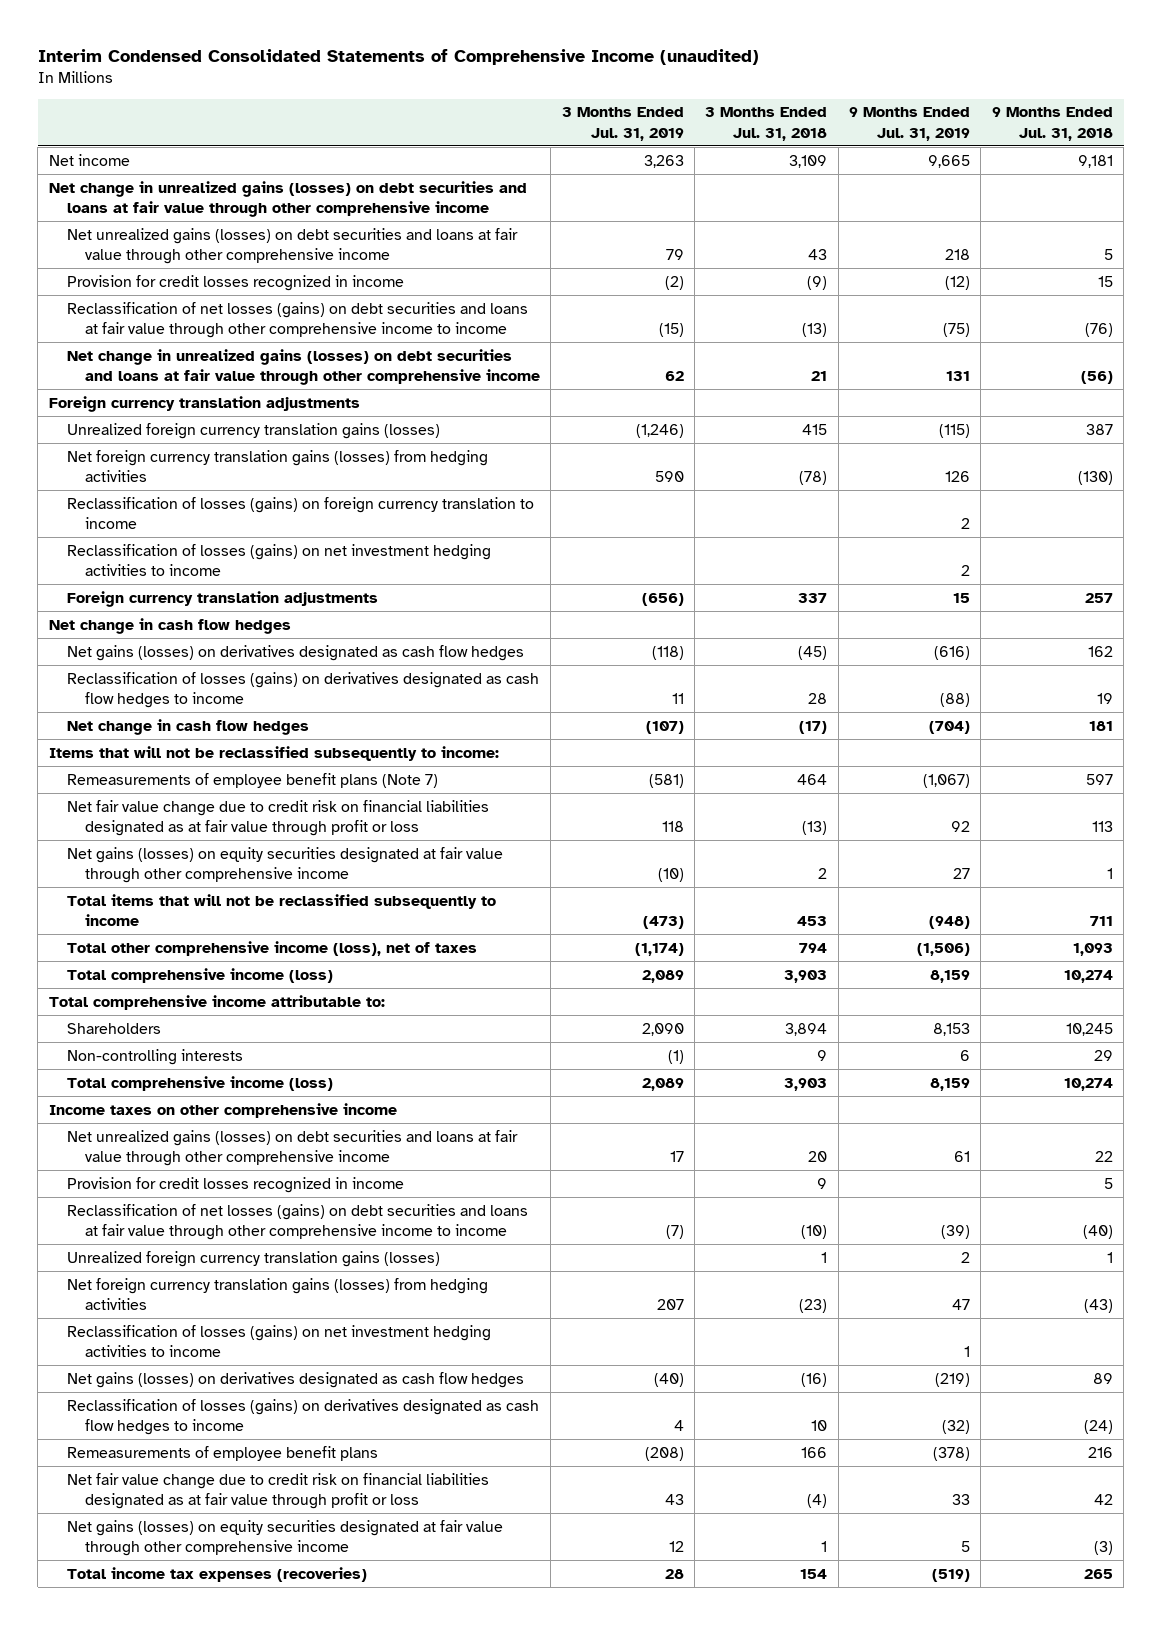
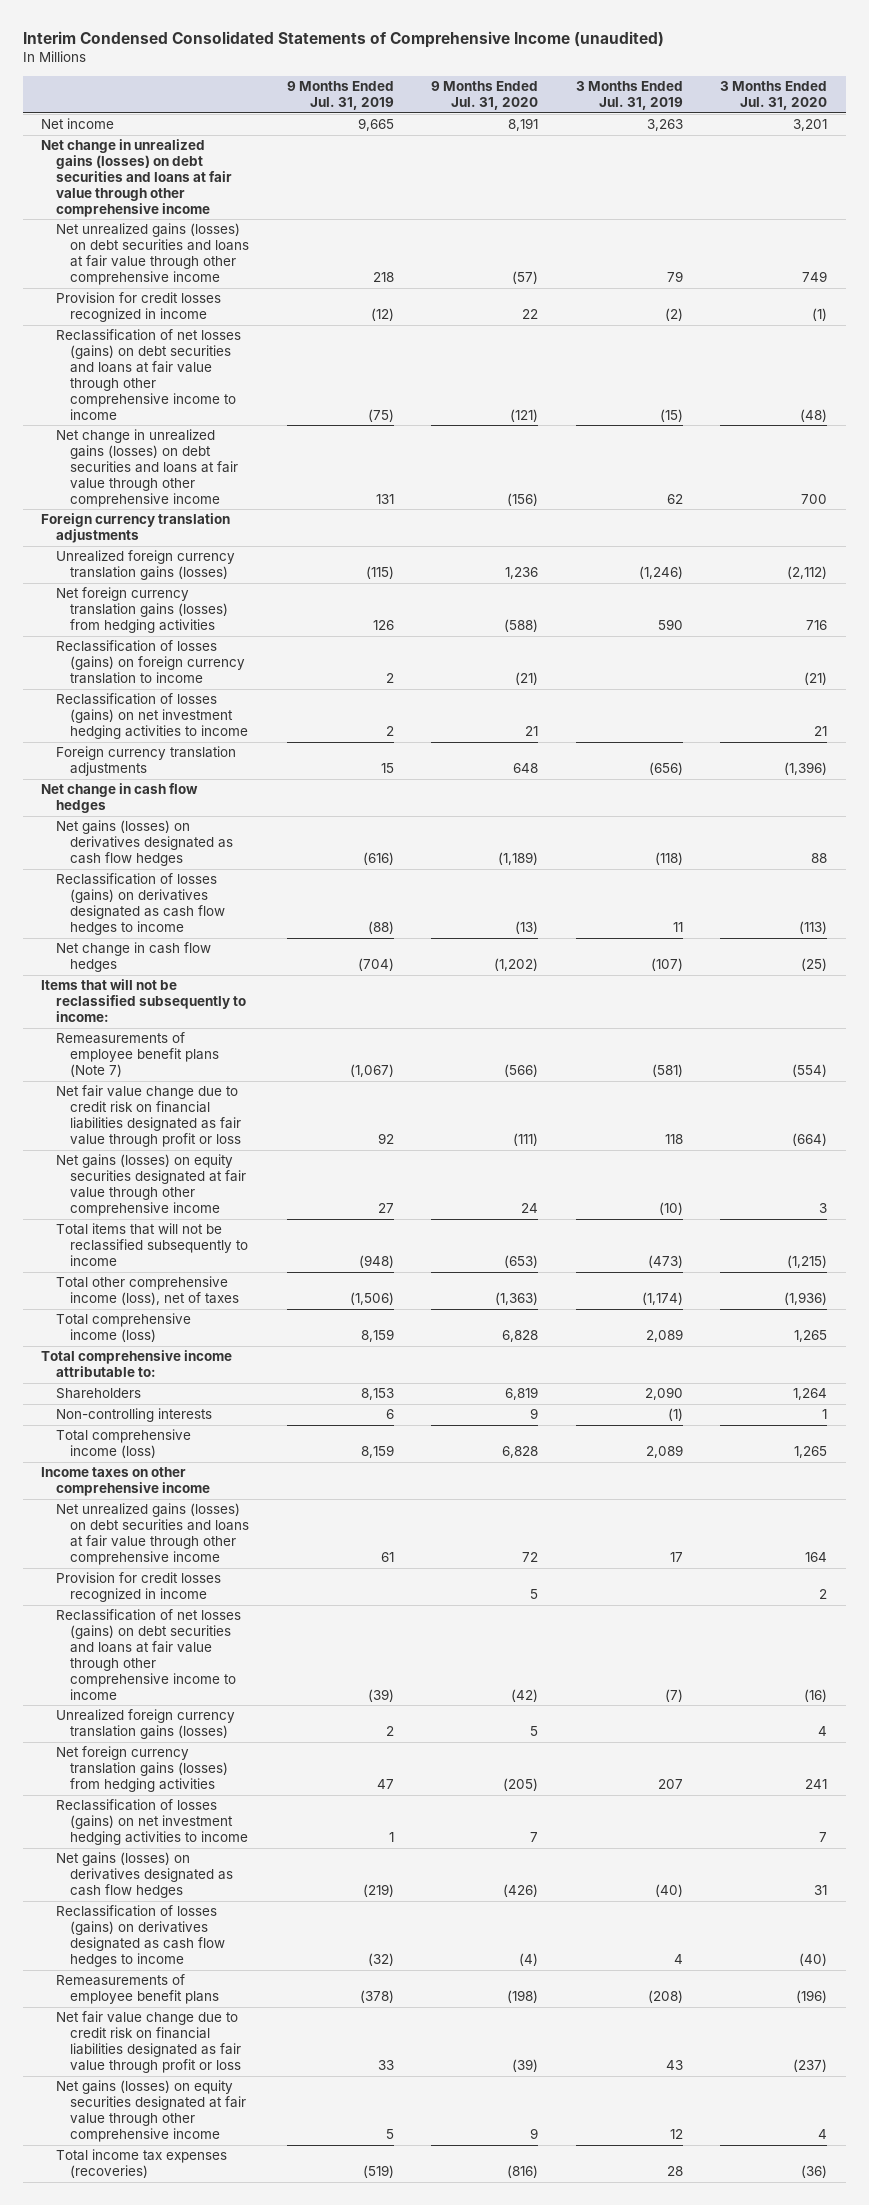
[705,107,828,141] 3 Months Ended Jul. 31, 2018 -> none
[991,107,1113,141] 9 Months Ended Jul. 31, 2018 -> none
none -> [431,81,539,111] 9 Months Ended Jul. 31, 2020
none -> [720,81,828,111] 3 Months Ended Jul. 31, 2020
[66,799,489,836] Net fair value change due to credit risk on financial liabilities designated as at fair value through profit or loss -> [55,1085,242,1148] Net fair value change due to credit risk on financial liabilities designated as fair value through profit or loss
[66,1472,489,1509] Net fair value change due to credit risk on financial liabilities designated as at fair value through profit or loss -> [55,2011,242,2074] Net fair value change due to credit risk on financial liabilities designated as fair value through profit or loss

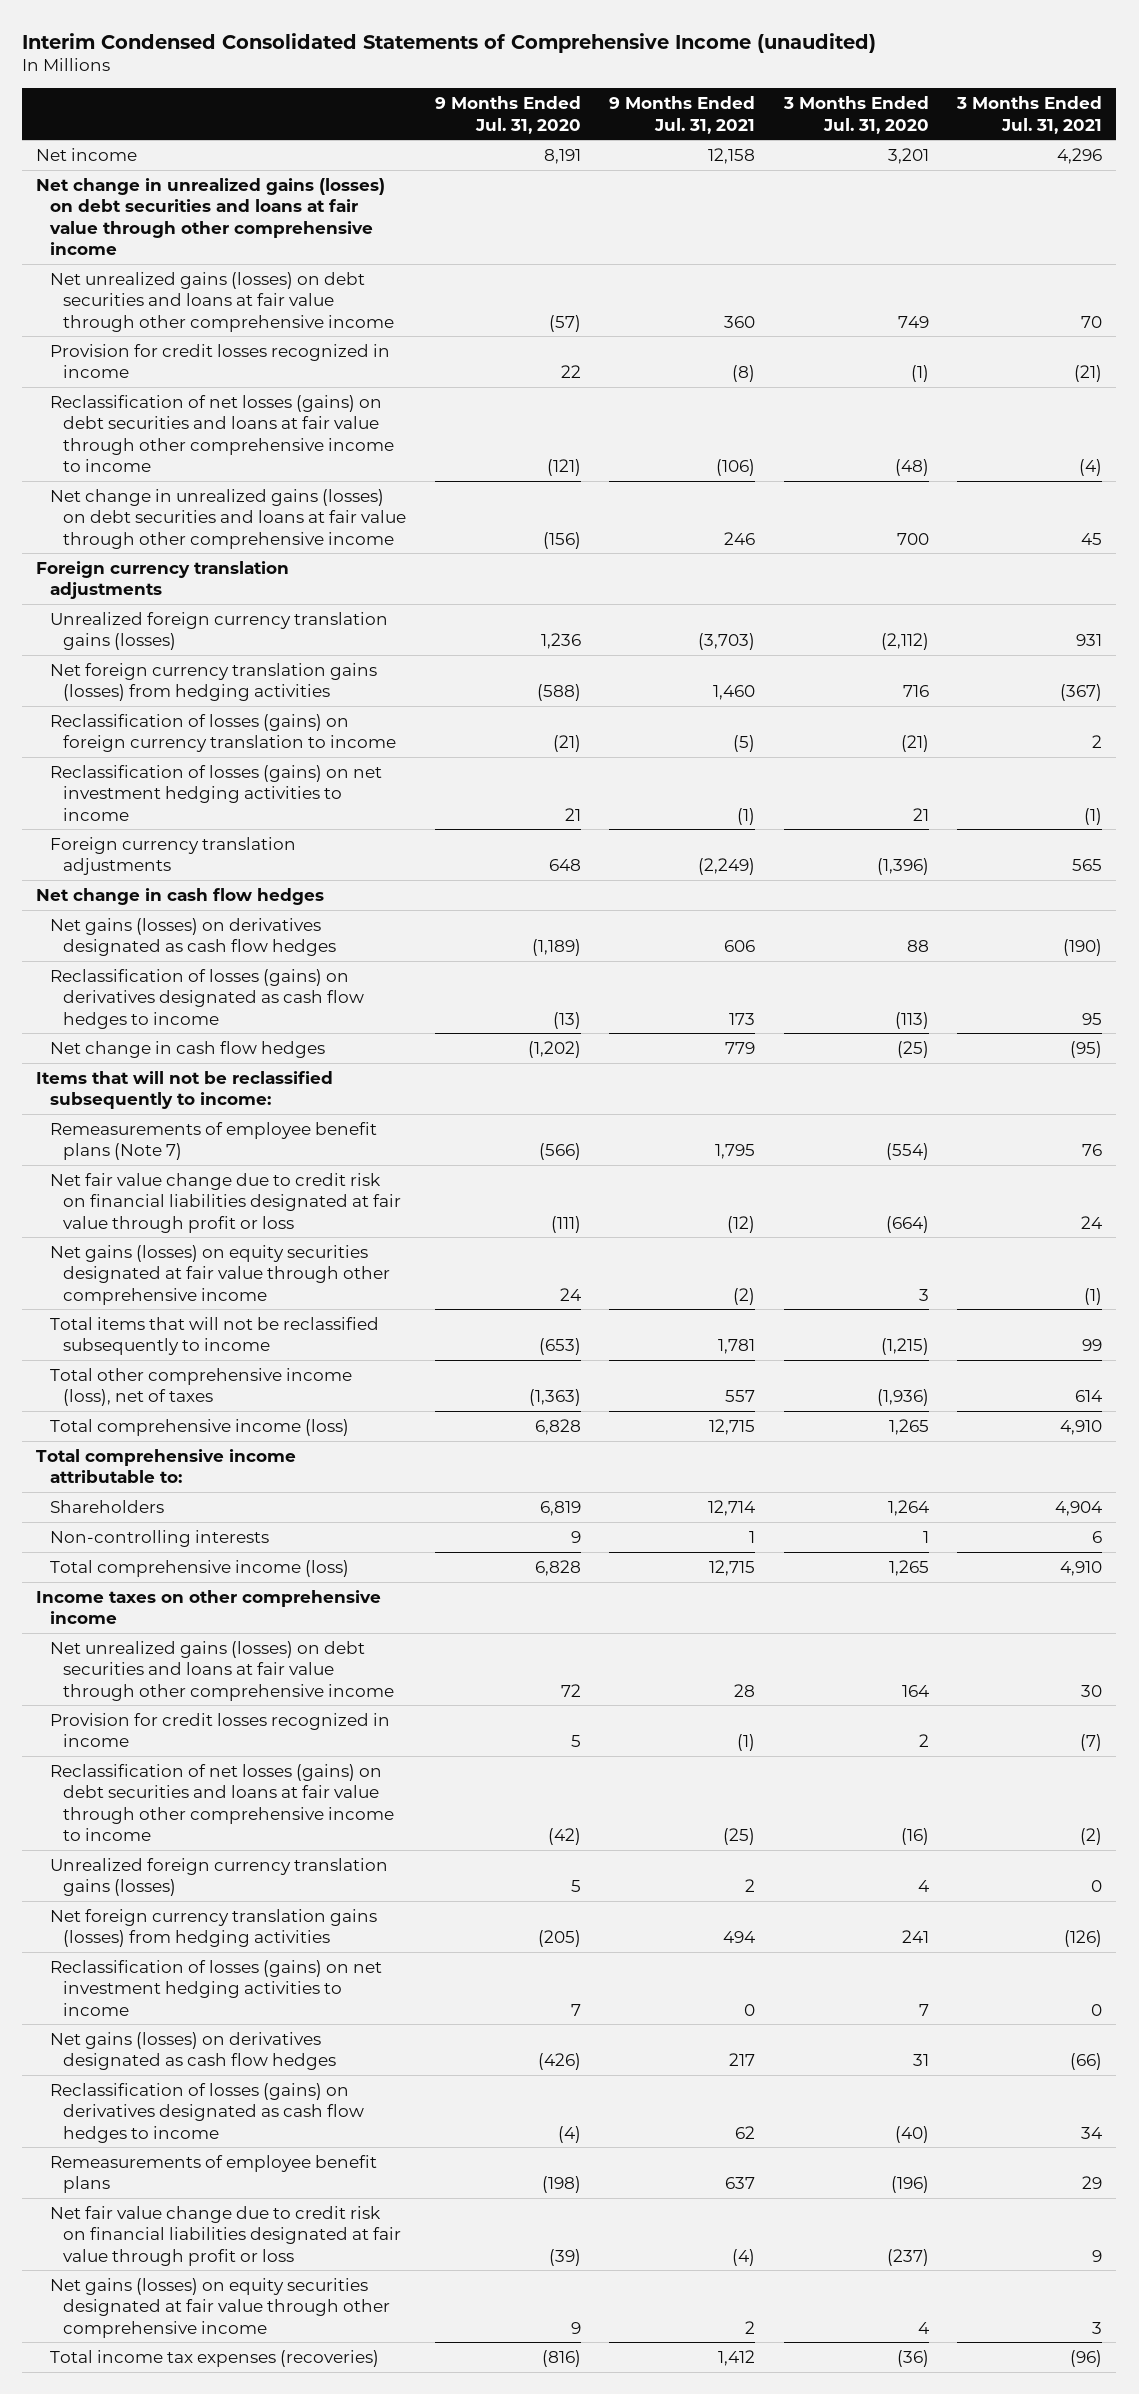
[286,81,394,111] 9 Months Ended Jul. 31, 2019 -> none
[575,81,683,111] 3 Months Ended Jul. 31, 2019 -> none
none -> [609,96,756,134] 9 Months Ended Jul. 31, 2021
none -> [956,96,1103,134] 3 Months Ended Jul. 31, 2021
[55,1085,242,1148] Net fair value change due to credit risk on financial liabilities designated as fair value through profit or loss -> [49,1172,402,1233] Net fair value change due to credit risk on financial liabilities designated at fair value through profit or loss
[55,2011,242,2074] Net fair value change due to credit risk on financial liabilities designated as fair value through profit or loss -> [49,2205,402,2266] Net fair value change due to credit risk on financial liabilities designated at fair value through profit or loss

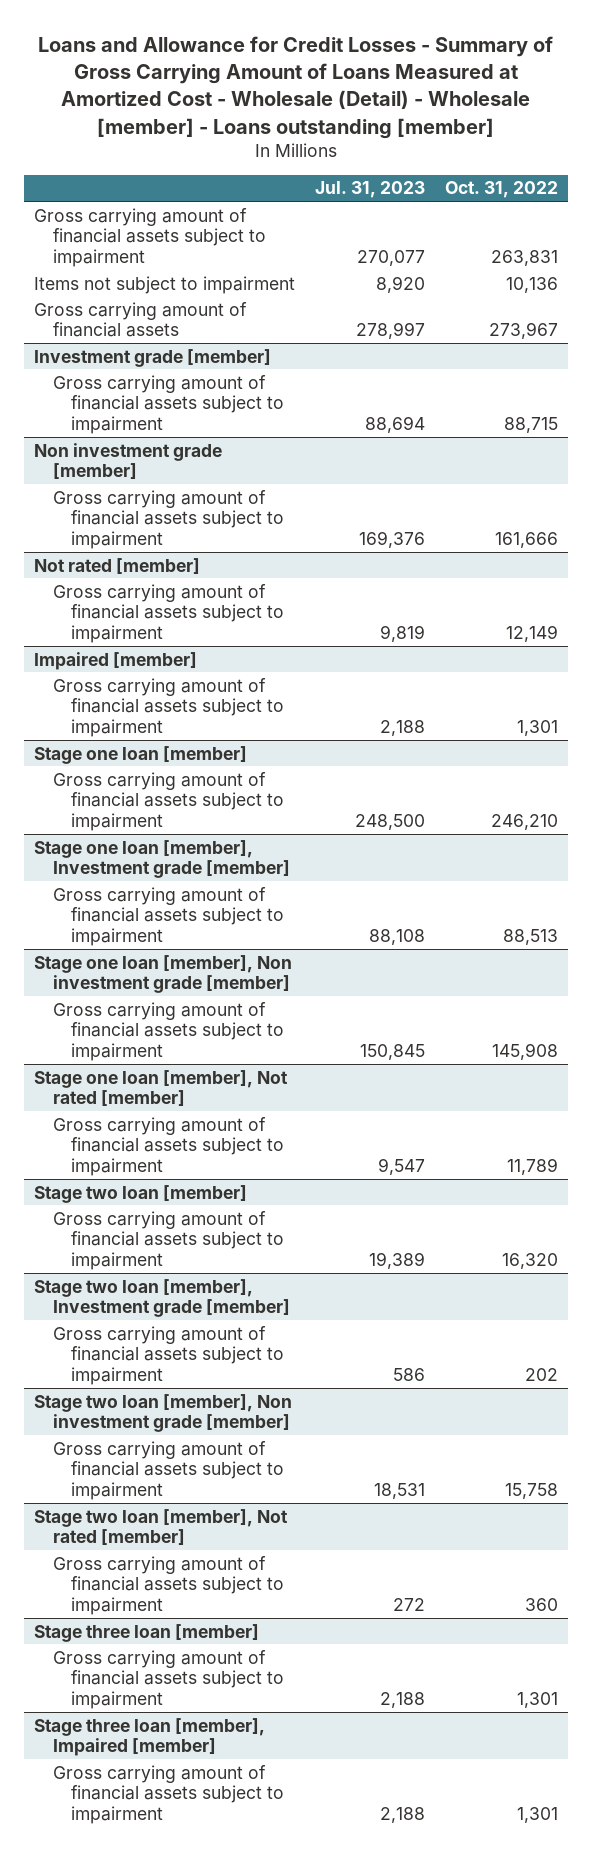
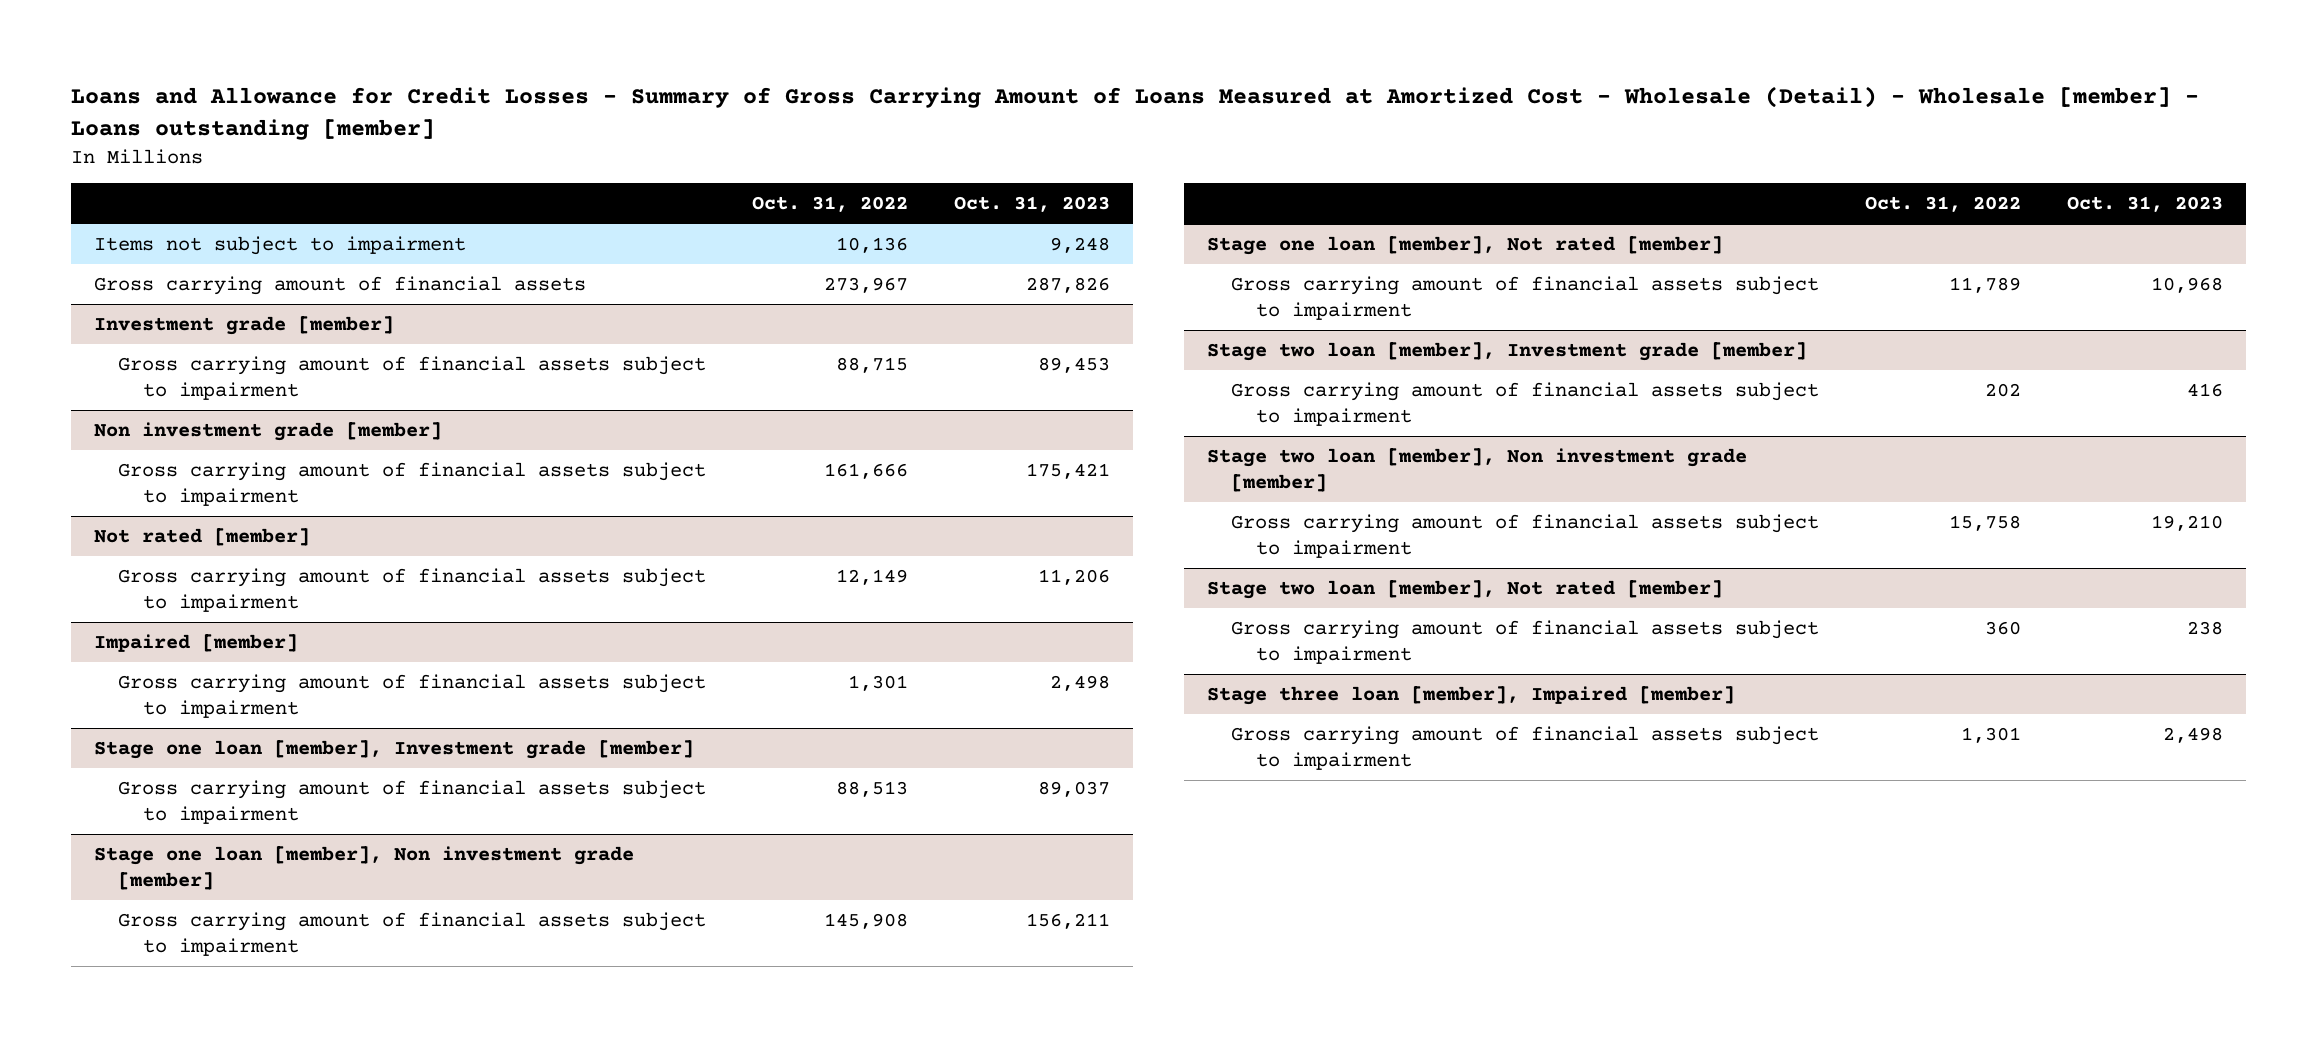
[315,181,426,199] Jul. 31, 2023 -> none
none -> [954,196,1111,213] Oct. 31, 2023
[34,207,266,268] Gross carrying amount of financial assets subject to impairment -> none
[34,745,248,764] Stage one loan [member] -> none
[52,771,285,832] Gross carrying amount of financial assets subject to impairment -> none
[34,1184,248,1203] Stage two loan [member] -> none
[52,1210,285,1271] Gross carrying amount of financial assets subject to impairment -> none
[34,1623,260,1642] Stage three loan [member] -> none
[52,1649,285,1710] Gross carrying amount of financial assets subject to impairment -> none

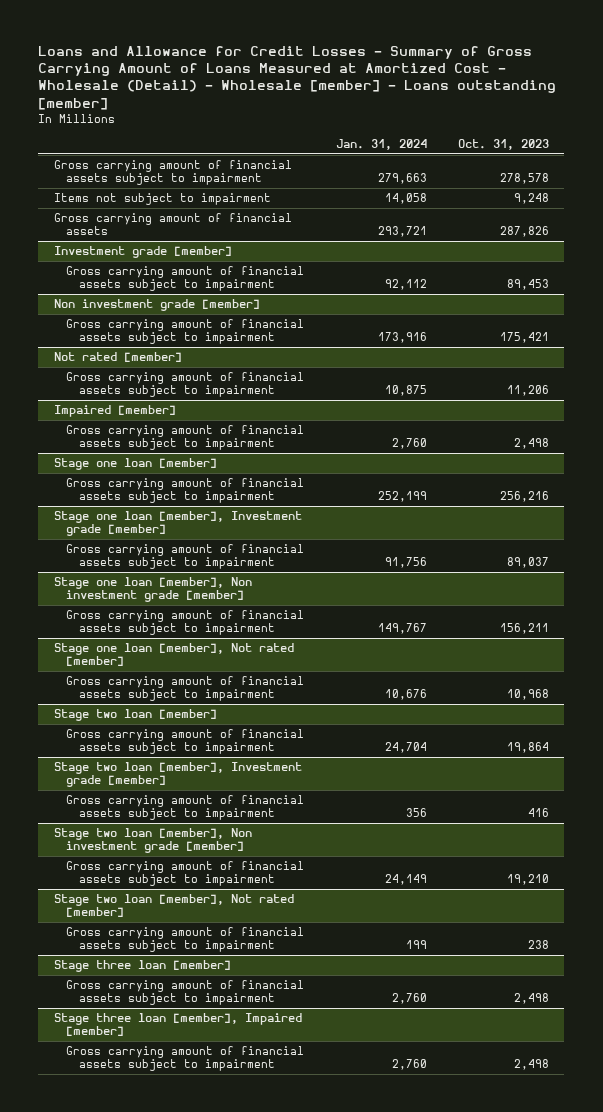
[752,196,909,213] Oct. 31, 2022 -> none
none -> [335,139,427,151] Jan. 31, 2024
none -> [54,160,293,186] Gross carrying amount of financial assets subject to impairment
none -> [54,458,218,471] Stage one loan [member]
none -> [66,478,305,504] Gross carrying amount of financial assets subject to impairment
none -> [54,709,218,722] Stage two loan [member]
none -> [66,729,305,755] Gross carrying amount of financial assets subject to impairment
none -> [54,960,232,973] Stage three loan [member]
none -> [66,980,305,1006] Gross carrying amount of financial assets subject to impairment

